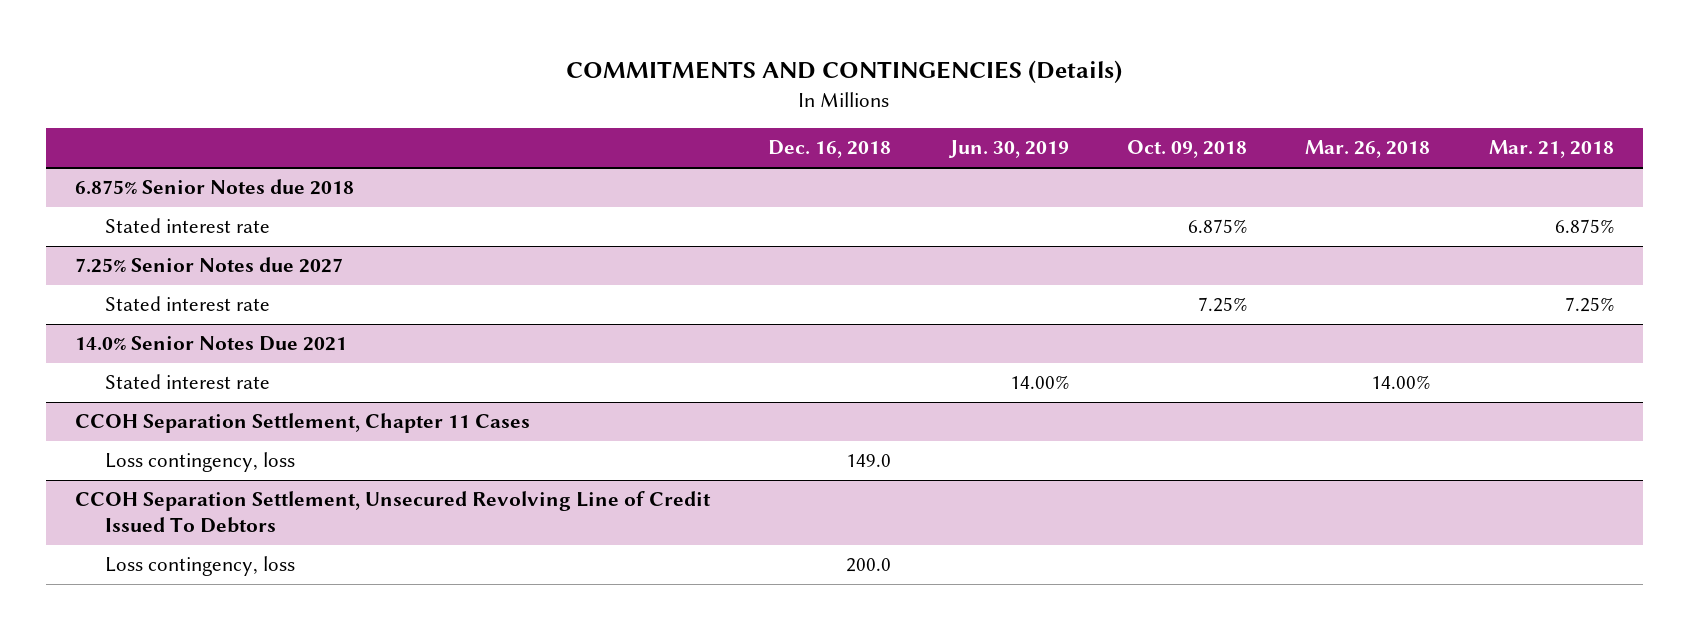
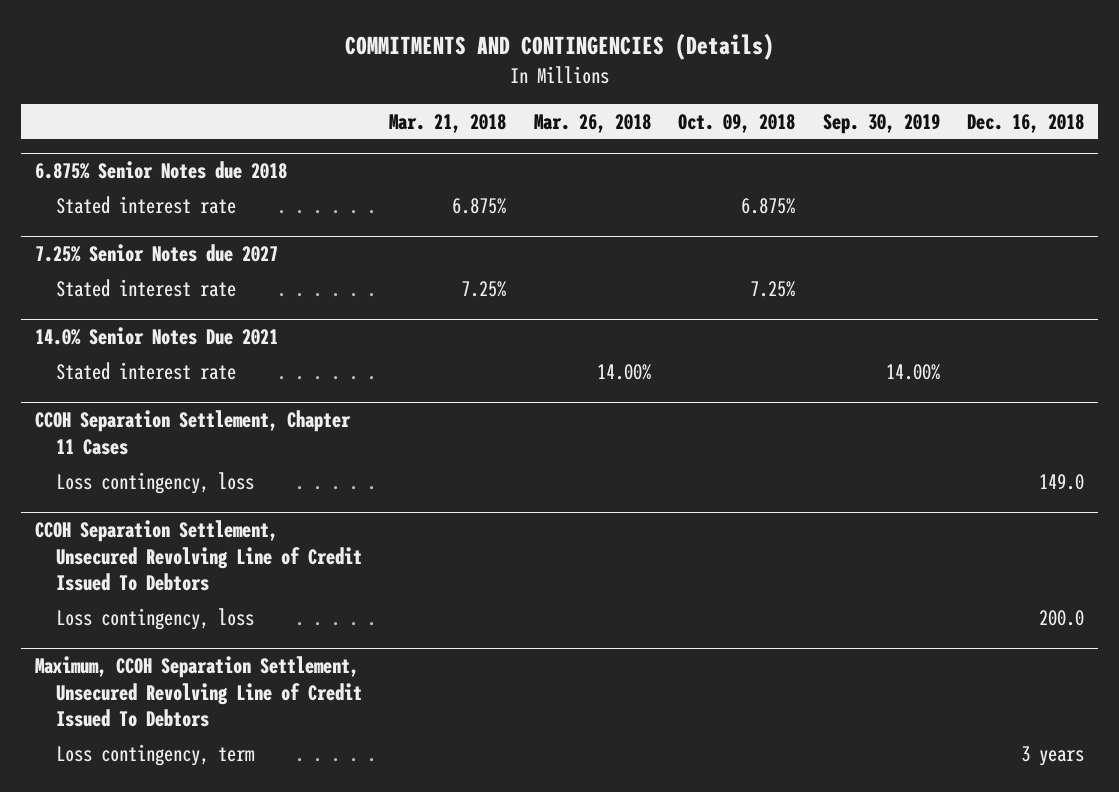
[947,140,1069,159] Jun. 30, 2019 -> none
none -> [822,113,940,134] Sep. 30, 2019
none -> [35,656,363,728] Maximum, CCOH Separation Settlement, Unsecured Revolving Line of Credit Issued To Debtors
none -> [56,743,256,766] Loss contingency, term

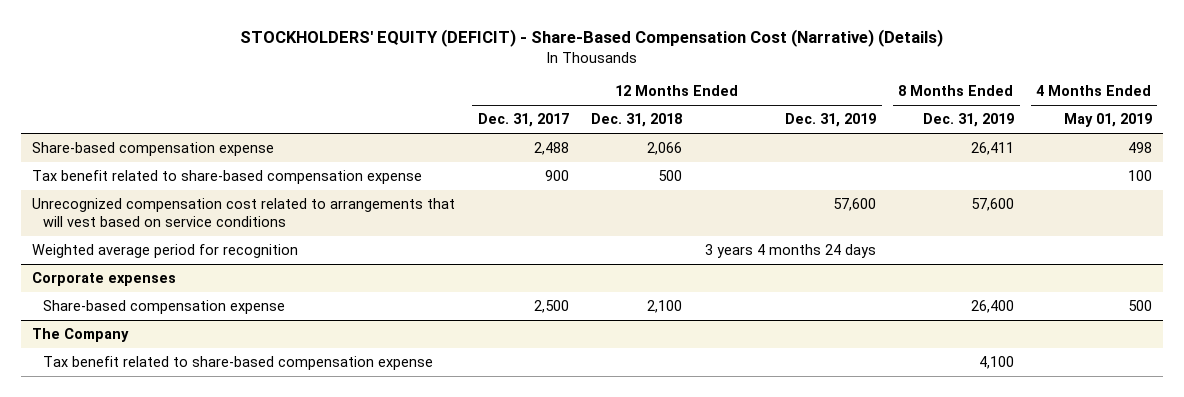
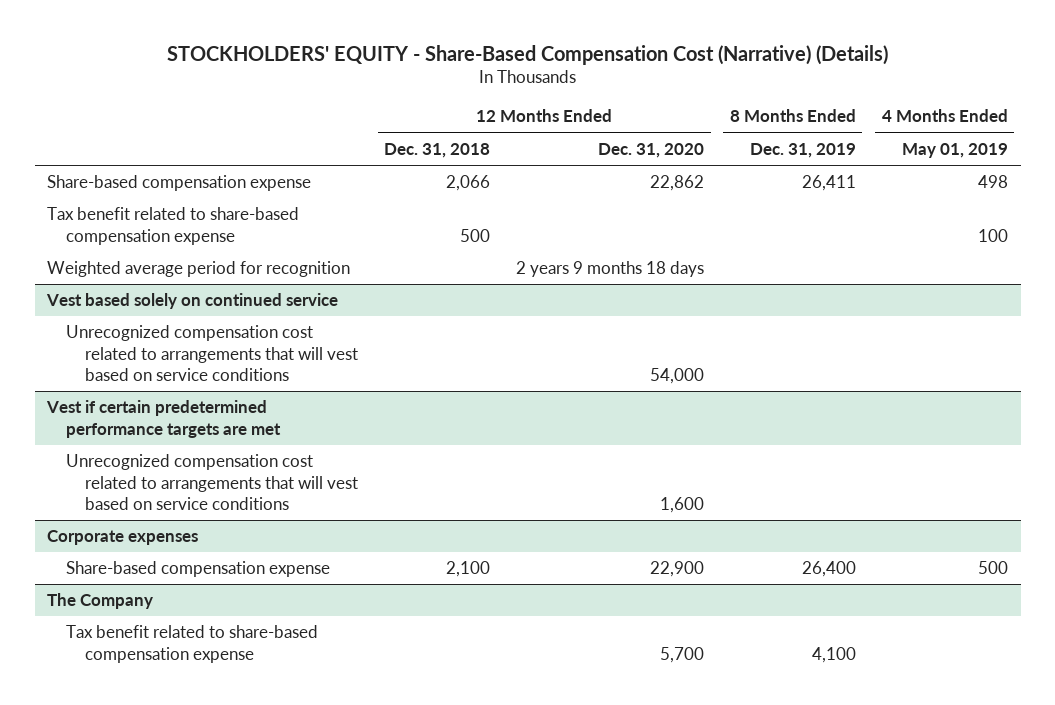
[239,28,943,47] STOCKHOLDERS' EQUITY (DEFICIT) - Share-Based Compensation Cost (Narrative) (Details) -> [166,44,888,65] STOCKHOLDERS' EQUITY - Share-Based Compensation Cost (Narrative) (Details)
[477,113,569,128] Dec. 31, 2017 -> none
[785,113,877,128] Dec. 31, 2019 -> none
none -> [598,142,705,158] Dec. 31, 2020
[31,198,455,227] Unrecognized compensation cost related to arrangements that will vest based on service conditions -> none
none -> [46,293,339,310] Vest based solely on continued service
none -> [66,325,359,382] Unrecognized compensation cost related to arrangements that will vest based on service conditions
none -> [46,400,282,438] Vest if certain predetermined performance targets are met
none -> [66,454,359,511] Unrecognized compensation cost related to arrangements that will vest based on service conditions

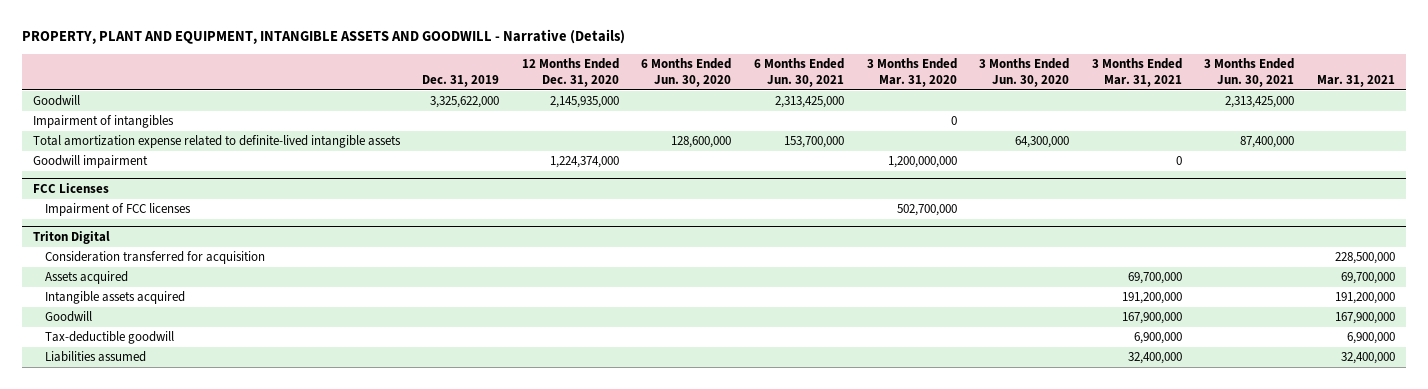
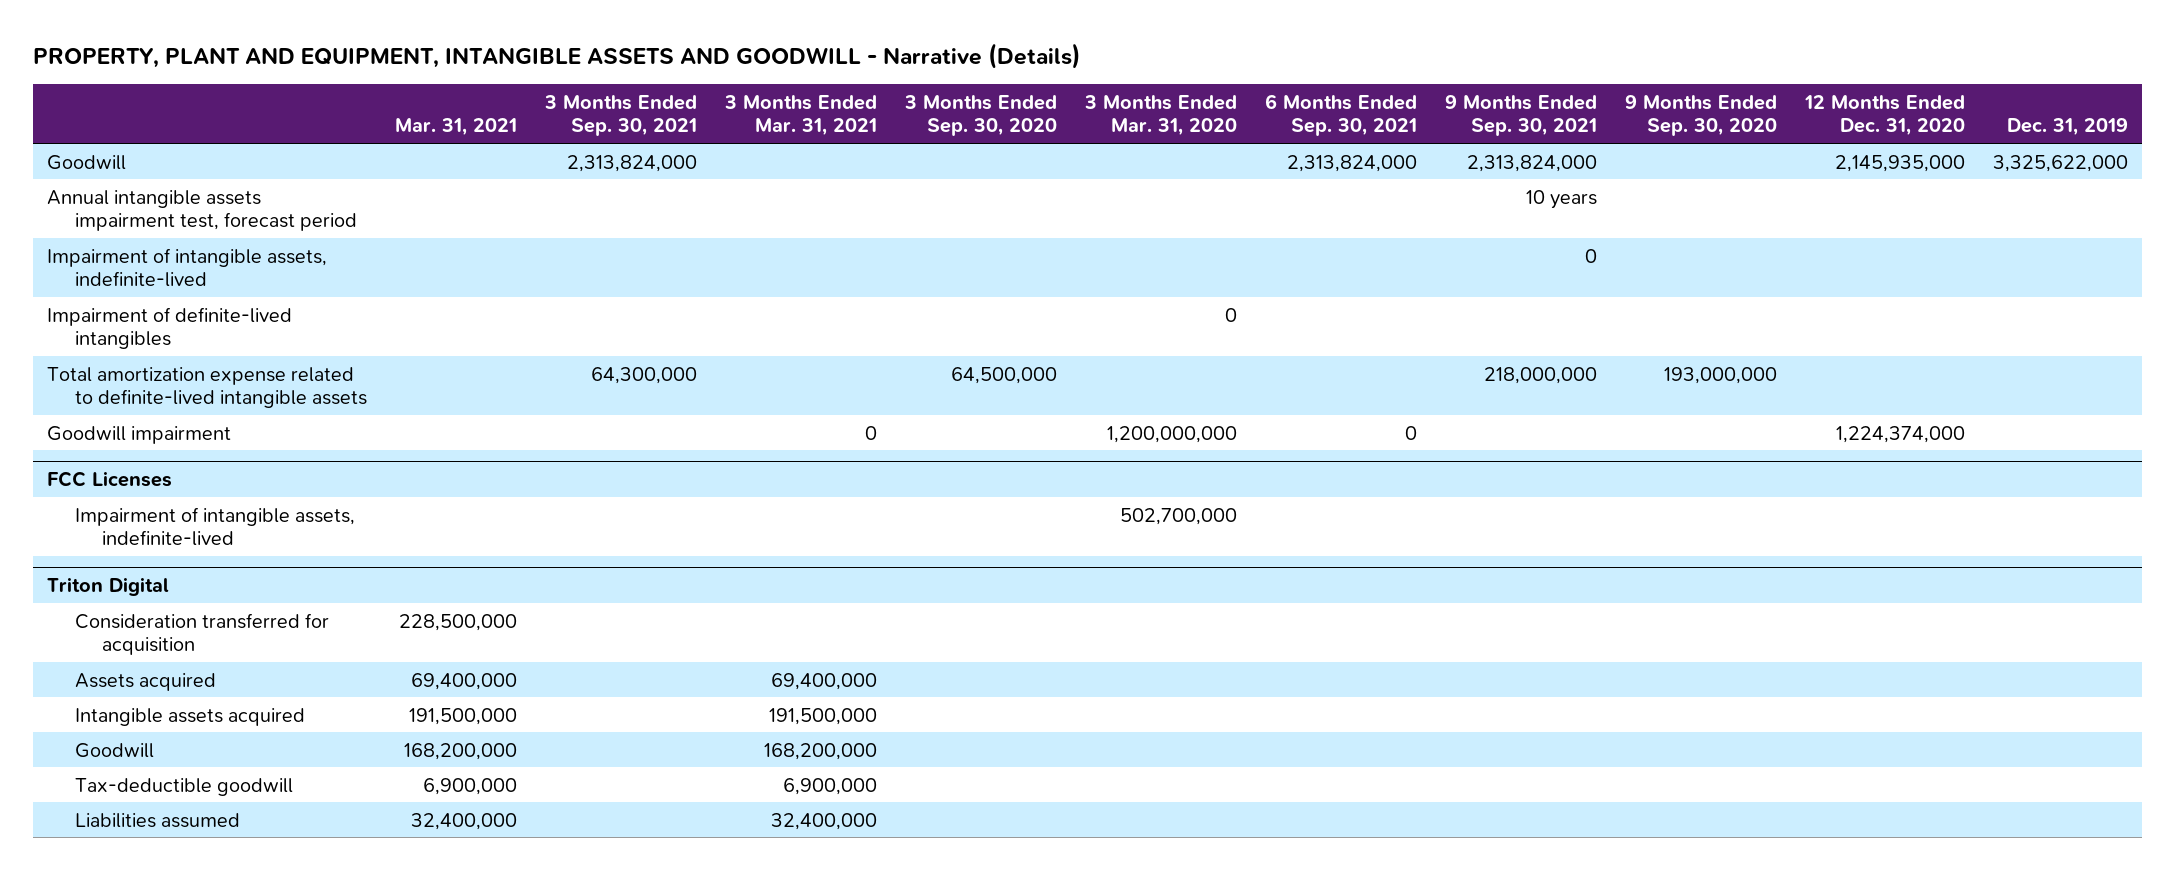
[641,58,732,87] 6 Months Ended Jun. 30, 2020 -> none
[754,58,845,87] 6 Months Ended Jun. 30, 2021 -> none
[979,58,1070,87] 3 Months Ended Jun. 30, 2020 -> none
[1204,58,1295,87] 3 Months Ended Jun. 30, 2021 -> none
none -> [543,95,697,137] 3 Months Ended Sep. 30, 2021
none -> [904,95,1058,137] 3 Months Ended Sep. 30, 2020
none -> [1265,94,1418,137] 6 Months Ended Sep. 30, 2021
none -> [1445,95,1598,137] 9 Months Ended Sep. 30, 2021
none -> [1625,95,1778,137] 9 Months Ended Sep. 30, 2020
none -> [47,189,357,231] Annual intangible assets impairment test, forecast period
none -> [47,247,328,287] Impairment of intangible assets, indefinite-lived
[32,115,174,129] Impairment of intangibles -> [47,306,293,349] Impairment of definite-lived intangibles
[44,203,191,217] Impairment of FCC licenses -> [74,506,355,546] Impairment of intangible assets, indefinite-lived
[1127,272,1182,285] 69,700,000 -> [771,672,878,690] 69,400,000
[1340,272,1395,285] 69,700,000 -> [410,672,517,690] 69,400,000
[1121,292,1182,305] 191,200,000 -> [769,707,878,725] 191,500,000
[1334,292,1395,305] 191,200,000 -> [408,707,517,725] 191,500,000
[1121,312,1182,325] 167,900,000 -> [764,742,878,760] 168,200,000
[1334,312,1395,325] 167,900,000 -> [403,742,517,760] 168,200,000

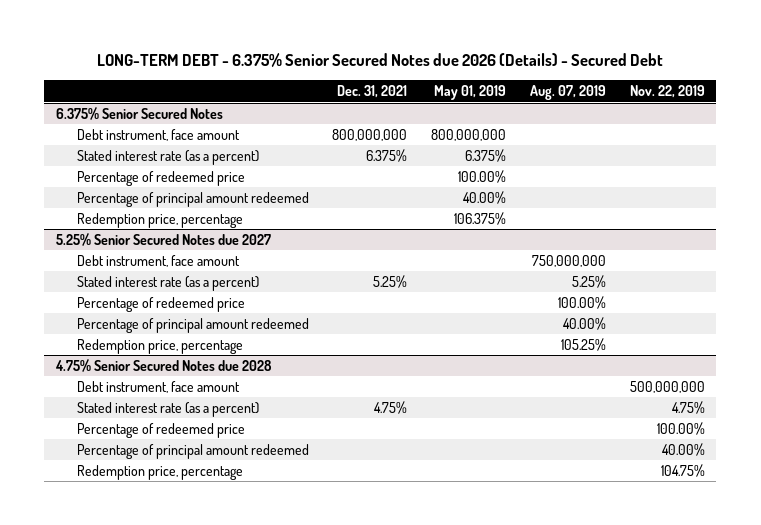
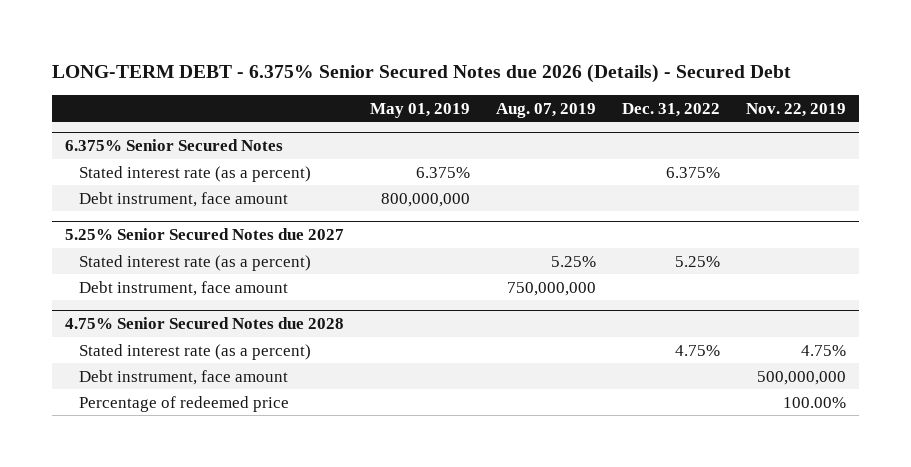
[337,85,408,99] Dec. 31, 2021 -> none
none -> [622,102,721,117] Dec. 31, 2022
[76,170,245,186] Percentage of redeemed price -> none
[76,191,309,207] Percentage of principal amount redeemed -> none
[76,212,243,228] Redemption price, percentage -> none
[76,128,240,141] Debt instrument, face amount -> [78,191,288,207] Debt instrument, face amount
[76,296,245,312] Percentage of redeemed price -> none
[76,317,309,333] Percentage of principal amount redeemed -> none
[76,338,243,354] Redemption price, percentage -> none
[76,254,240,267] Debt instrument, face amount -> [78,280,288,296] Debt instrument, face amount
[76,380,240,393] Debt instrument, face amount -> [78,369,288,385] Debt instrument, face amount
[76,443,309,459] Percentage of principal amount redeemed -> none
[76,464,243,480] Redemption price, percentage -> none

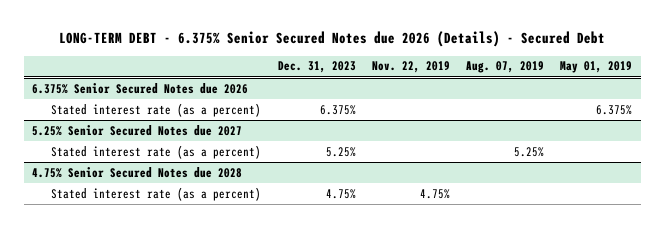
[622,102,721,117] Dec. 31, 2022 -> none
none -> [277,61,356,74] Dec. 31, 2023
[64,138,283,151] 6.375% Senior Secured Notes -> [32,82,249,94] 6.375% Senior Secured Notes due 2026
[78,191,288,207] Debt instrument, face amount -> none
[78,280,288,296] Debt instrument, face amount -> none
[78,369,288,385] Debt instrument, face amount -> none
[78,395,289,412] Percentage of redeemed price -> none

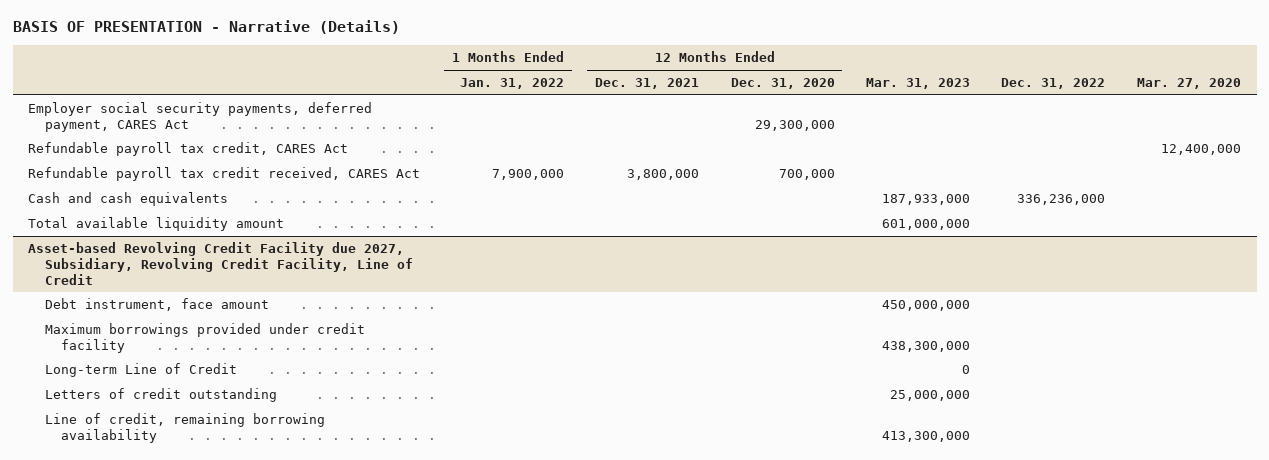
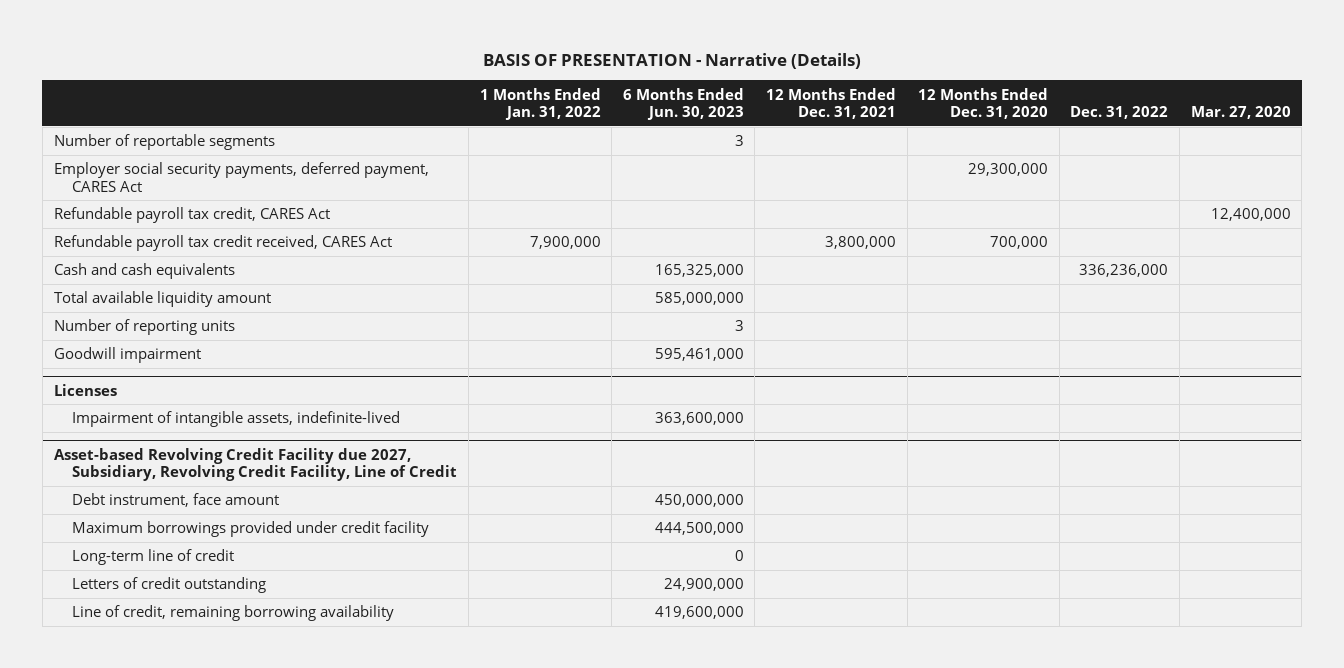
[865,78,970,90] Mar. 31, 2023 -> none
none -> [622,87,744,121] 6 Months Ended Jun. 30, 2023
none -> [53,134,275,151] Number of reportable segments
none -> [53,319,235,336] Number of reporting units
none -> [53,347,201,364] Goodwill impairment
none -> [53,383,117,396] Licenses
none -> [72,411,401,428] Impairment of intangible assets, indefinite-lived
[44,363,237,378] Long-term Line of Credit -> [72,549,235,566] Long-term line of credit

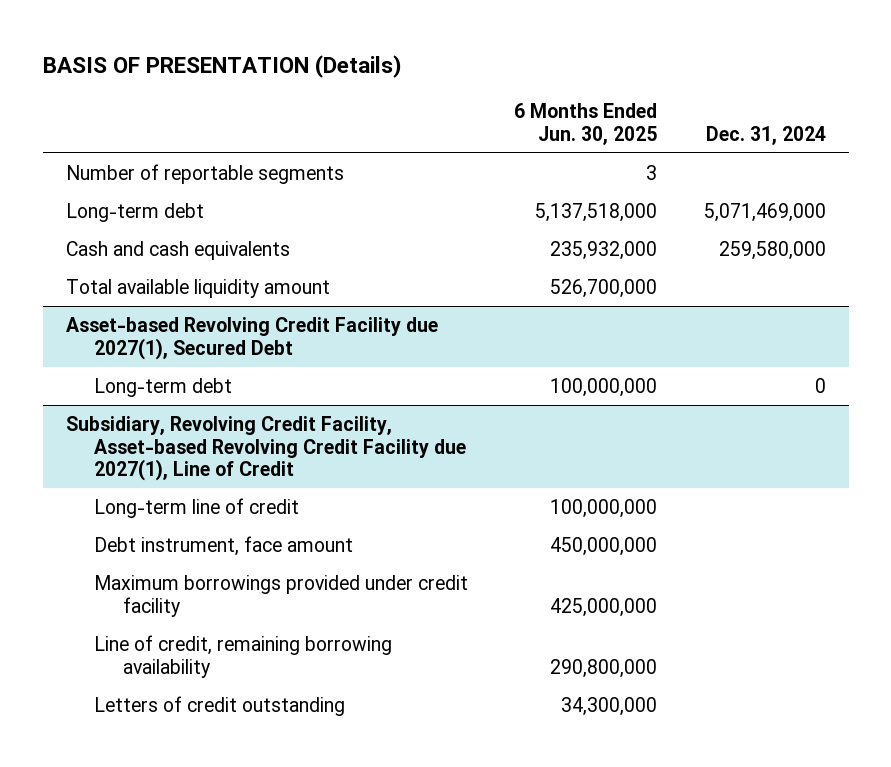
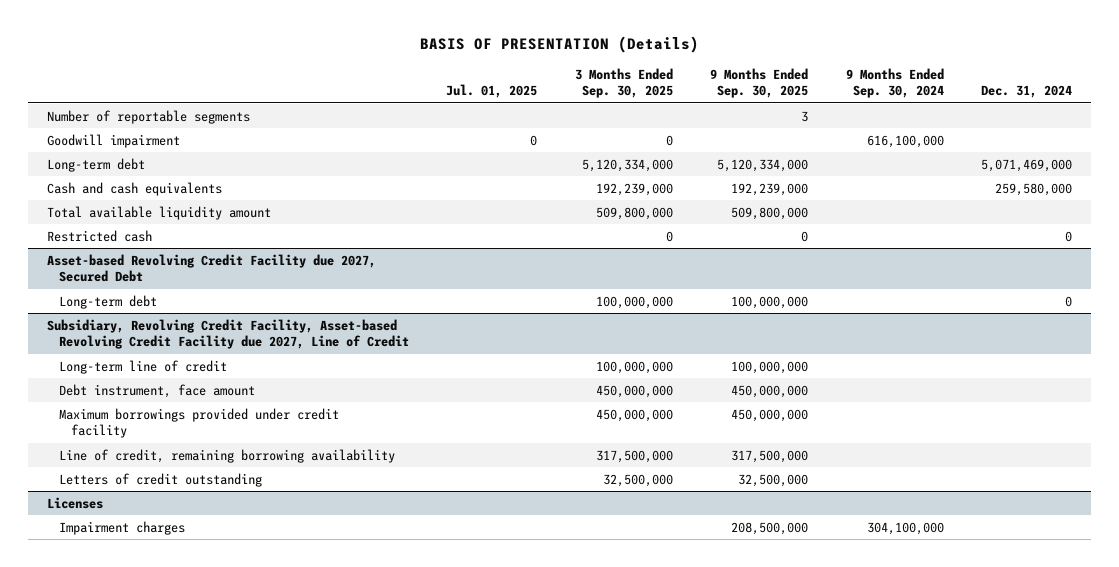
[514,103,658,145] 6 Months Ended Jun. 30, 2025 -> none
none -> [446,84,538,99] Jul. 01, 2025
none -> [574,67,673,99] 3 Months Ended Sep. 30, 2025
none -> [710,67,809,99] 9 Months Ended Sep. 30, 2025
none -> [845,67,944,99] 9 Months Ended Sep. 30, 2024
none -> [46,133,180,148] Goodwill impairment
none -> [46,229,152,242] Restricted cash
[65,316,438,360] Asset-based Revolving Credit Facility due 2027(1), Secured Debt -> [46,253,376,283] Asset-based Revolving Credit Facility due 2027, Secured Debt
[65,415,467,482] Subsidiary, Revolving Credit Facility, Asset-based Revolving Credit Facility due 2027(1), Line of Credit -> [46,318,409,350] Subsidiary, Revolving Credit Facility, Asset-based Revolving Credit Facility due 2027, Line of Credit
none -> [46,496,103,509] Licenses
none -> [58,520,185,535] Impairment charges

